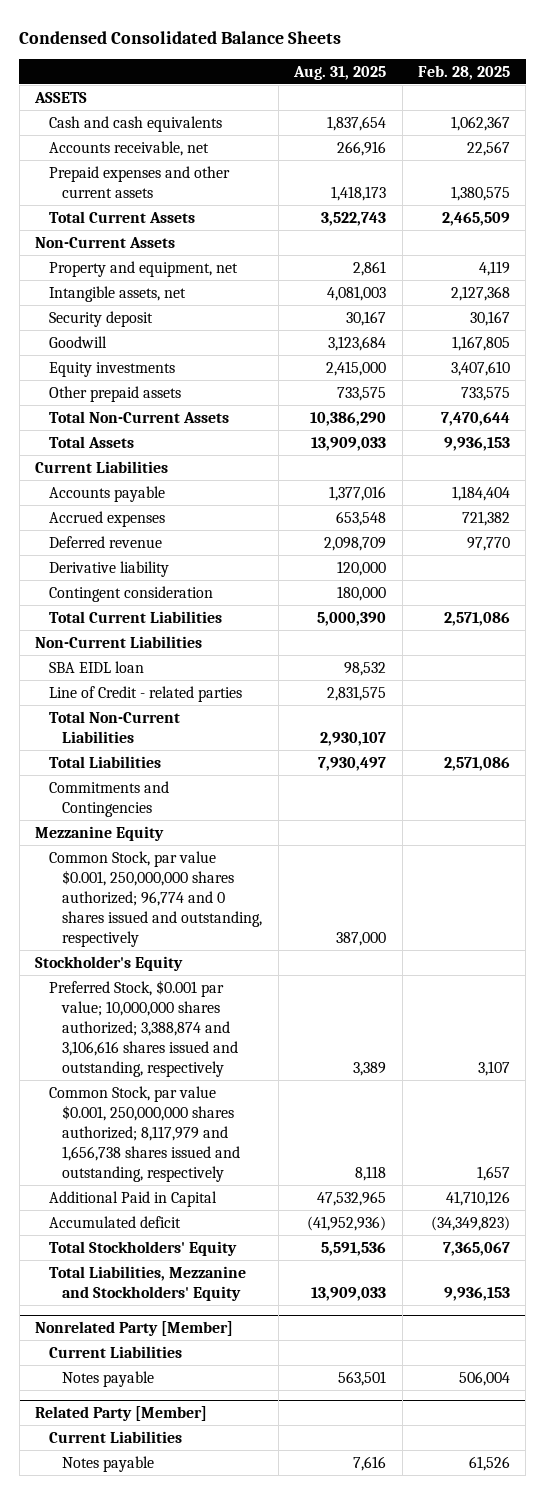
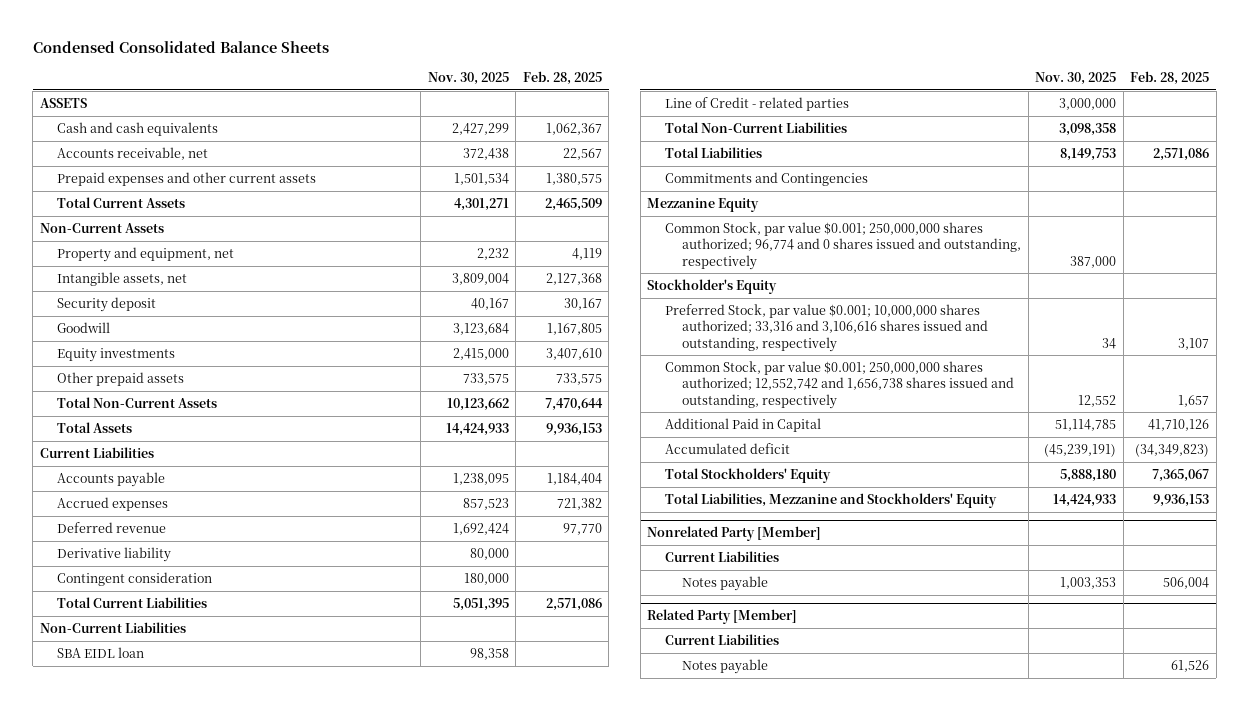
[293,65,387,80] Aug. 31, 2025 -> none
none -> [427,72,509,86] Nov. 30, 2025
[48,850,263,948] Common Stock, par value $0.001, 250,000,000 shares authorized; 96,774 and 0 shares issued and outstanding, respectively -> [664,221,1022,270] Common Stock, par value $0.001; 250,000,000 shares authorized; 96,774 and 0 shares issued and outstanding, respectively
[48,979,239,1078] Preferred Stock, $0.001 par value; 10,000,000 shares authorized; 3,388,874 and 3,106,616 shares issued and outstanding, respectively -> [664,303,989,352] Preferred Stock, par value $0.001; 10,000,000 shares authorized; 33,316 and 3,106,616 shares issued and outstanding, respectively
[48,1085,241,1183] Common Stock, par value $0.001, 250,000,000 shares authorized; 8,117,979 and 1,656,738 shares issued and outstanding, respectively -> [664,360,1015,409] Common Stock, par value $0.001; 250,000,000 shares authorized; 12,552,742 and 1,656,738 shares issued and outstanding, respectively

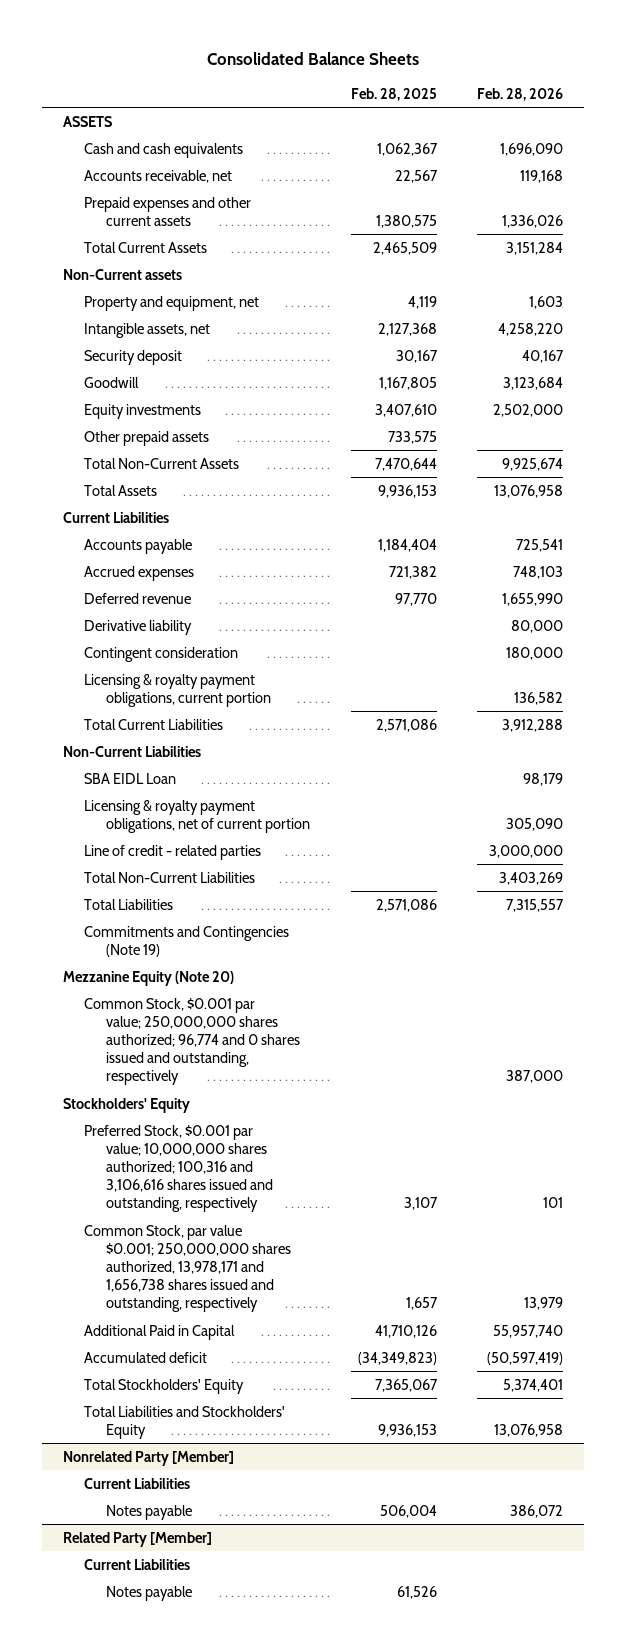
[32,40,329,53] Condensed Consolidated Balance Sheets -> [207,52,420,66] Consolidated Balance Sheets
[427,72,509,86] Nov. 30, 2025 -> none
none -> [477,87,564,101] Feb. 28, 2026
[39,222,164,233] Non-Current Assets -> [62,268,182,280] Non-Current assets
none -> [84,673,272,707] Licensing & royalty payment obligations, current portion
[57,646,145,658] SBA EIDL loan -> [84,772,177,784] SBA EIDL Loan
none -> [84,799,311,833] Licensing & royalty payment obligations, net of current portion
[664,96,849,111] Line of Credit - related parties -> [84,844,262,860] Line of credit - related parties
[664,171,868,186] Commitments and Contingencies -> [84,925,290,957] Commitments and Contingencies (Note 19)
[647,197,760,212] Mezzanine Equity -> [62,970,234,986] Mezzanine Equity (Note 20)
[664,221,1022,270] Common Stock, par value $0.001; 250,000,000 shares authorized; 96,774 and 0 shares issued and outstanding, respectively -> [84,997,301,1086] Common Stock, $0.001 par value; 250,000,000 shares authorized; 96,774 and 0 shares issued and outstanding, respectively
[647,278,778,294] Stockholder's Equity -> [62,1097,190,1113] Stockholders' Equity
[664,303,989,352] Preferred Stock, par value $0.001; 10,000,000 shares authorized; 33,316 and 3,106,616 shares issued and outstanding, respectively -> [84,1124,274,1213] Preferred Stock, $0.001 par value; 10,000,000 shares authorized; 100,316 and 3,106,616 shares issued and outstanding, respectively
[664,360,1015,409] Common Stock, par value $0.001; 250,000,000 shares authorized; 12,552,742 and 1,656,738 shares issued and outstanding, respectively -> [84,1224,292,1313] Common Stock, par value $0.001; 250,000,000 shares authorized, 13,978,171 and 1,656,738 shares issued and outstanding, respectively
[664,492,997,508] Total Liabilities, Mezzanine and Stockholders' Equity -> [84,1405,286,1439] Total Liabilities and Stockholders' Equity

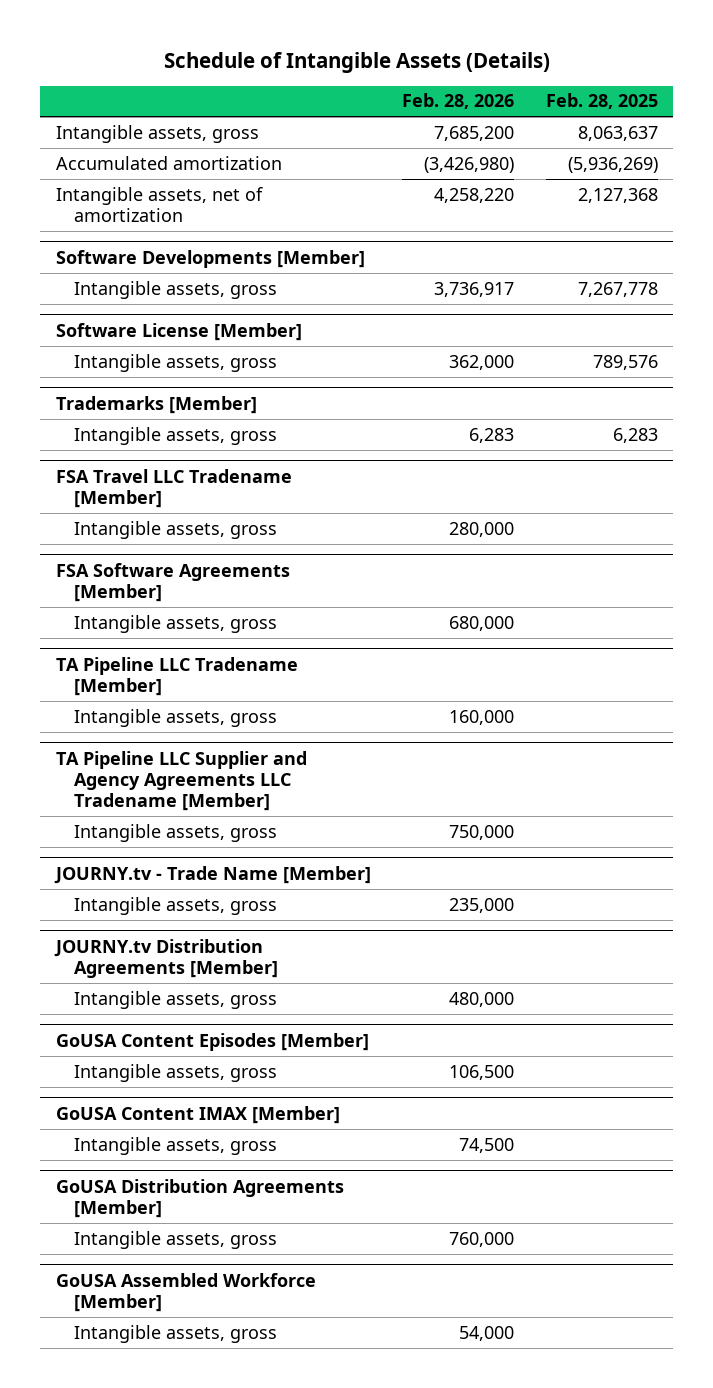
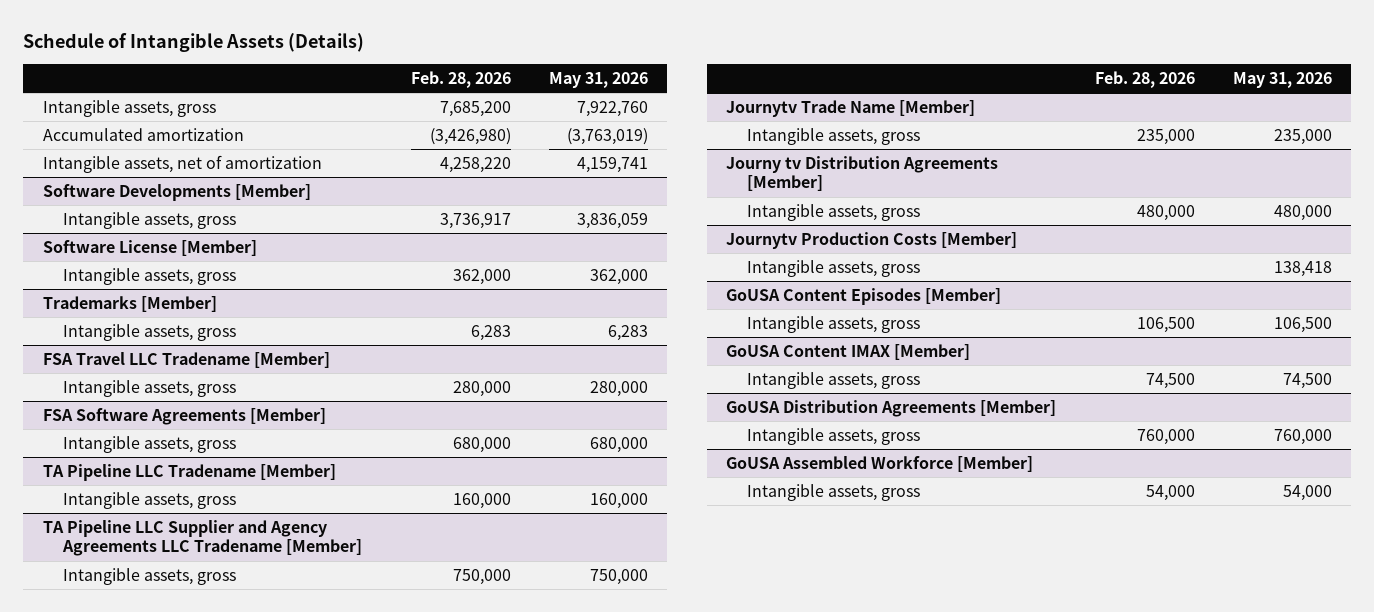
[545,93,658,110] Feb. 28, 2025 -> none
none -> [549,71,649,88] May 31, 2026
[53,865,371,884] JOURNY.tv - Trade Name [Member] -> [726,99,976,117] Journytv Trade Name [Member]
[53,938,278,978] JOURNY.tv Distribution Agreements [Member] -> [726,155,999,192] Journy tv Distribution Agreements [Member]
none -> [726,231,1018,249] Journytv Production Costs [Member]
none -> [746,259,920,277] Intangible assets, gross

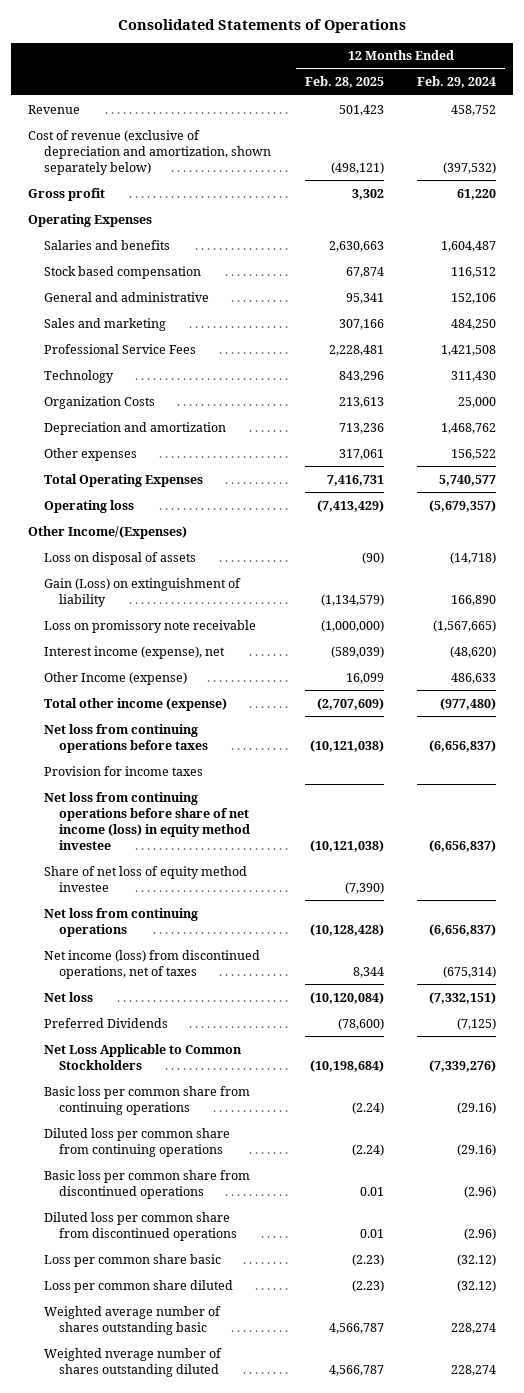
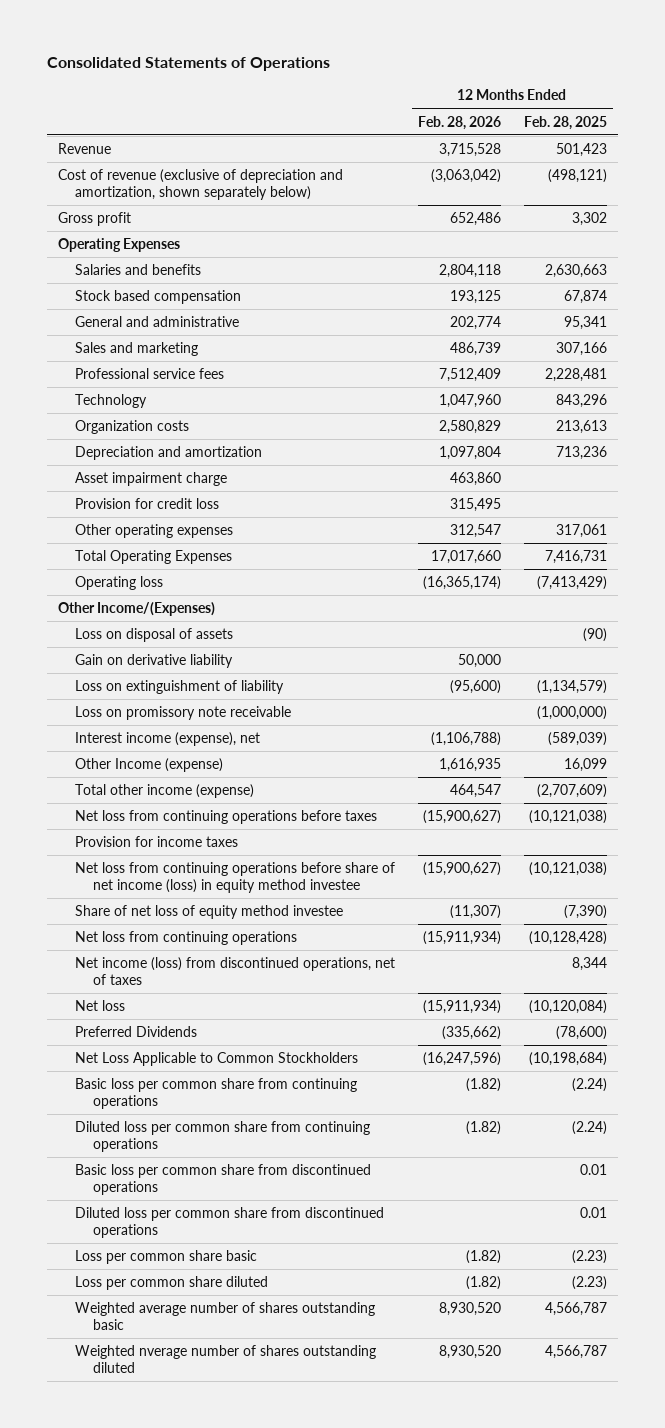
[417,76,497,89] Feb. 29, 2024 -> none
none -> [418,115,502,130] Feb. 28, 2026
[43,343,196,354] Professional Service Fees -> [75,368,225,380] Professional service fees
[43,395,155,409] Organization Costs -> [75,420,190,435] Organization costs
none -> [75,472,228,487] Asset impairment charge
none -> [75,498,220,510] Provision for credit loss
[43,447,137,461] Other expenses -> [75,524,234,539] Other operating expenses
none -> [75,654,234,669] Gain on derivative liability
[43,577,241,607] Gain (Loss) on extinguishment of liability -> [75,680,285,695] Loss on extinguishment of liability

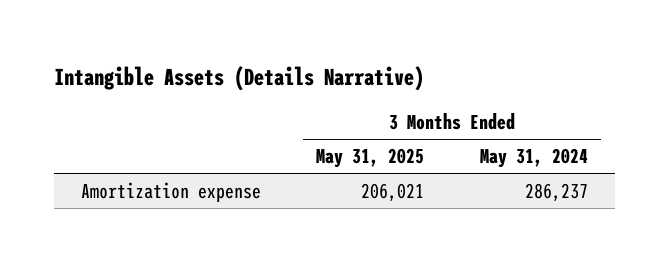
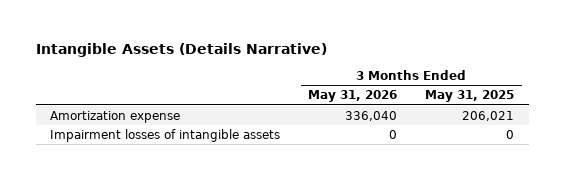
[479,148,588,169] May 31, 2024 -> none
none -> [308,90,398,103] May 31, 2026
none -> [50,128,281,142] Impairment losses of intangible assets

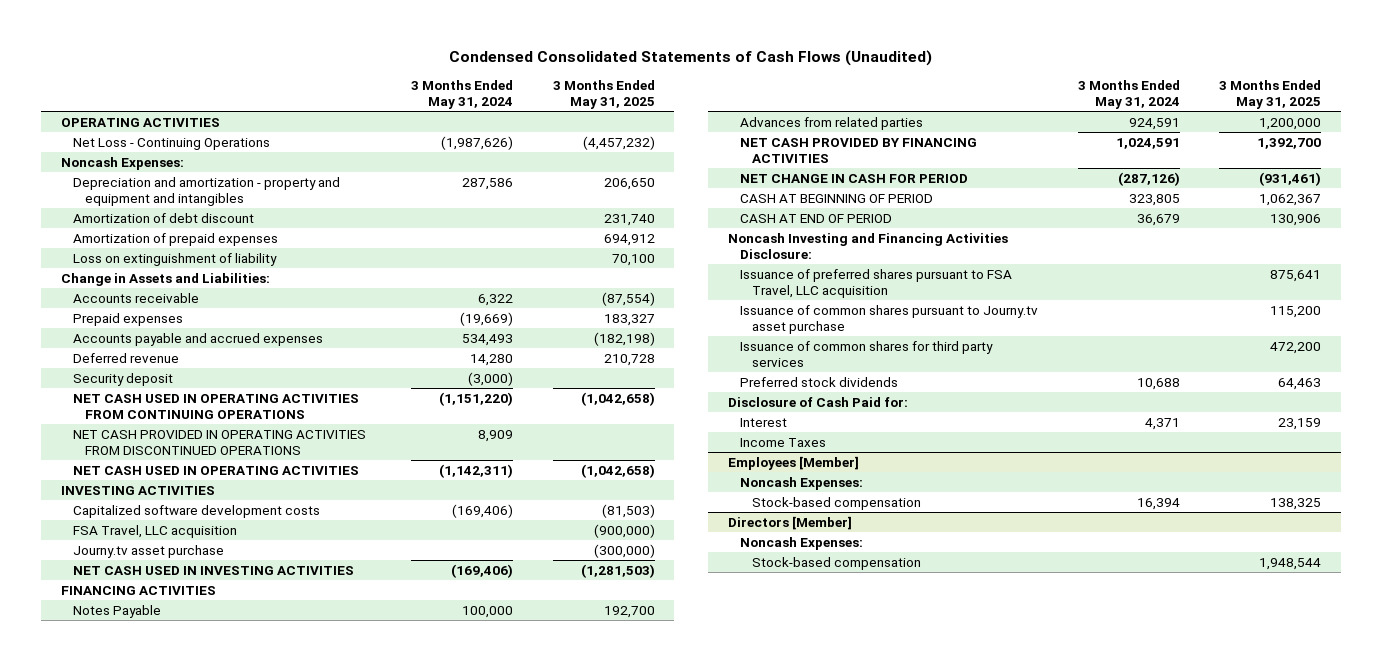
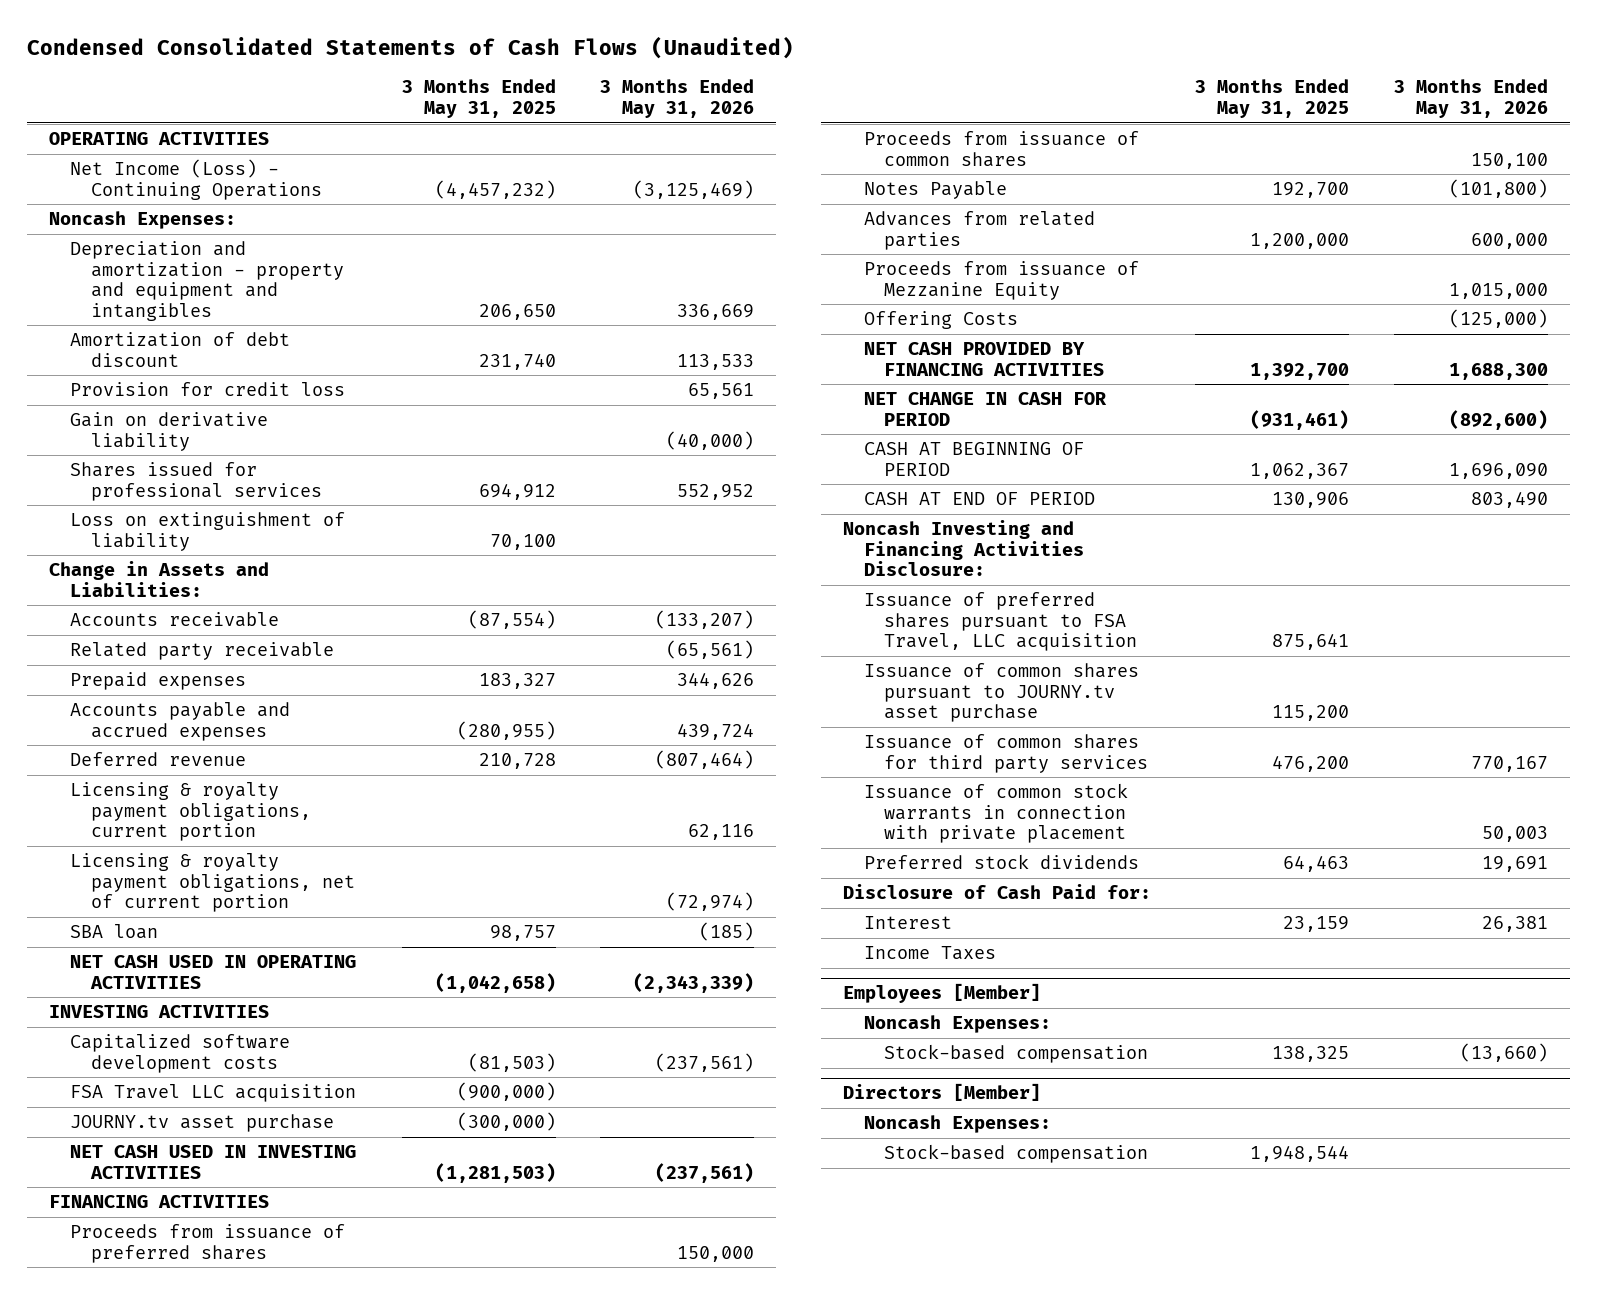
[410,80,513,110] 3 Months Ended May 31, 2024 -> none
none -> [600,79,755,118] 3 Months Ended May 31, 2026
[73,137,271,150] Net Loss - Continuing Operations -> [69,159,322,200] Net Income (Loss) - Continuing Operations
none -> [69,382,345,397] Provision for credit loss
none -> [69,412,268,451] Gain on derivative liability
[73,232,279,246] Amortization of prepaid expenses -> [69,462,322,501] Shares issued for professional services
none -> [69,642,334,661] Related party receivable
[593,331,655,346] (182,198) -> [456,720,556,740] (280,955)
[73,372,174,386] Security deposit -> none
[73,393,360,419] NET CASH USED IN OPERATING ACTIVITIES FROM CONTINUING OPERATIONS -> none
[73,429,367,455] NET CASH PROVIDED IN OPERATING ACTIVITIES FROM DISCONTINUED OPERATIONS -> none
none -> [69,782,311,842] Licensing & royalty payment obligations, current portion
none -> [69,853,355,913] Licensing & royalty payment obligations, net of current portion
none -> [69,924,158,940] SBA loan
[73,524,238,538] FSA Travel, LLC acquisition -> [69,1084,356,1103] FSA Travel LLC acquisition
[73,544,225,558] Journy.tv asset purchase -> [69,1114,334,1133] JOURNY.tv asset purchase
none -> [69,1224,345,1263] Proceeds from issuance of preferred shares
none -> [863,131,1139,167] Proceeds from issuance of common shares
none -> [863,261,1139,300] Proceeds from issuance of Mezzanine Equity
none -> [863,311,1018,330] Offering Costs
[740,304,1039,334] Issuance of common shares pursuant to Journy.tv asset purchase -> [863,663,1139,723] Issuance of common shares pursuant to JOURNY.tv asset purchase
[1270,341,1322,354] 472,200 -> [1272,755,1350,772] 476,200
none -> [863,783,1128,844] Issuance of common stock warrants in connection with private placement

